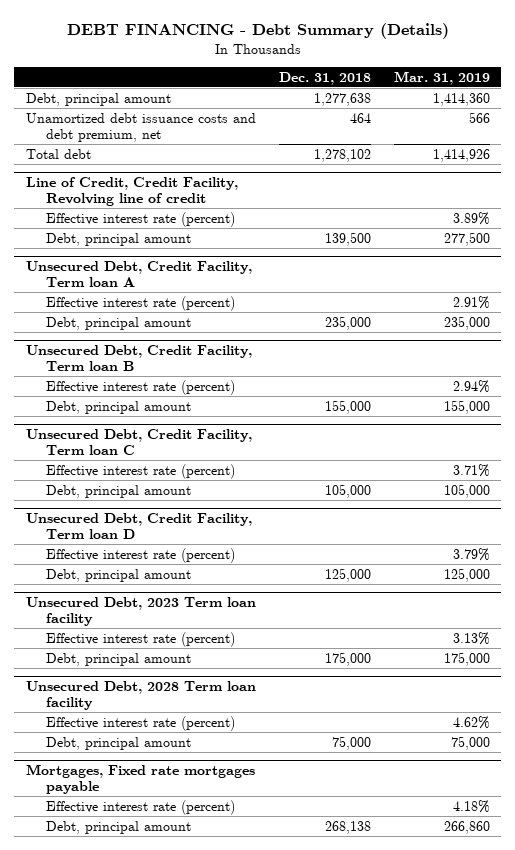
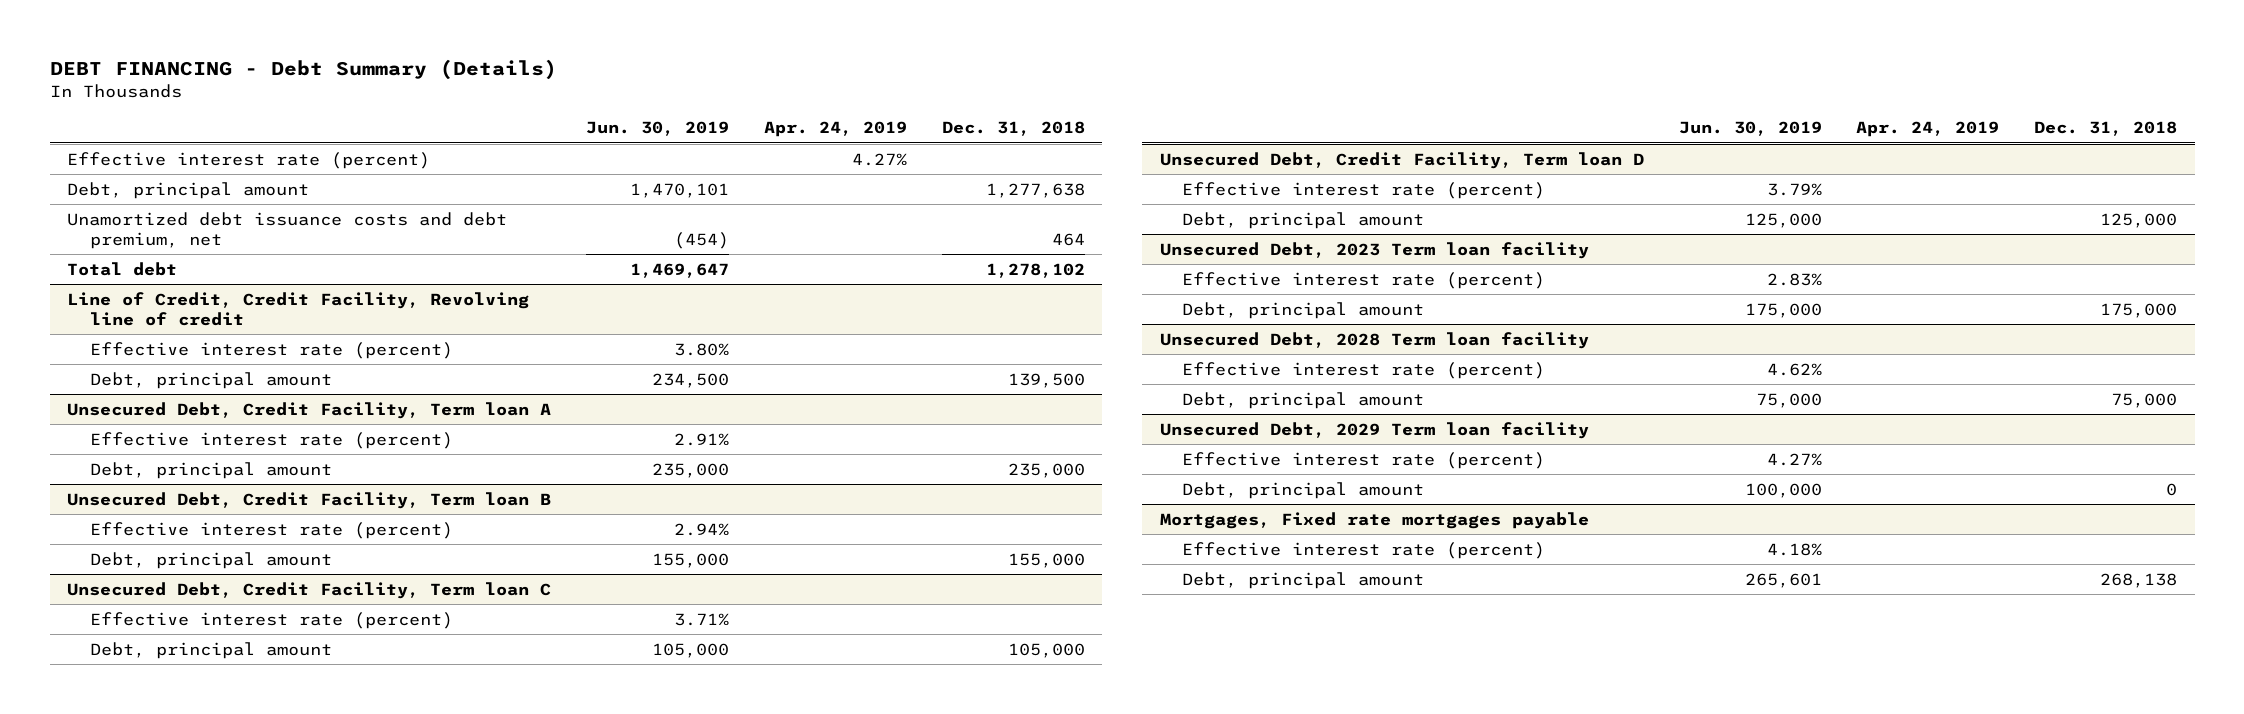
[393,70,490,85] Mar. 31, 2019 -> none
none -> [585,121,729,137] Jun. 30, 2019
none -> [763,121,907,138] Apr. 24, 2019
none -> [67,151,431,169] Effective interest rate (percent)
none -> [1159,421,1589,439] Unsecured Debt, 2029 Term loan facility
none -> [1182,451,1546,469] Effective interest rate (percent)
none -> [1182,481,1425,499] Debt, principal amount

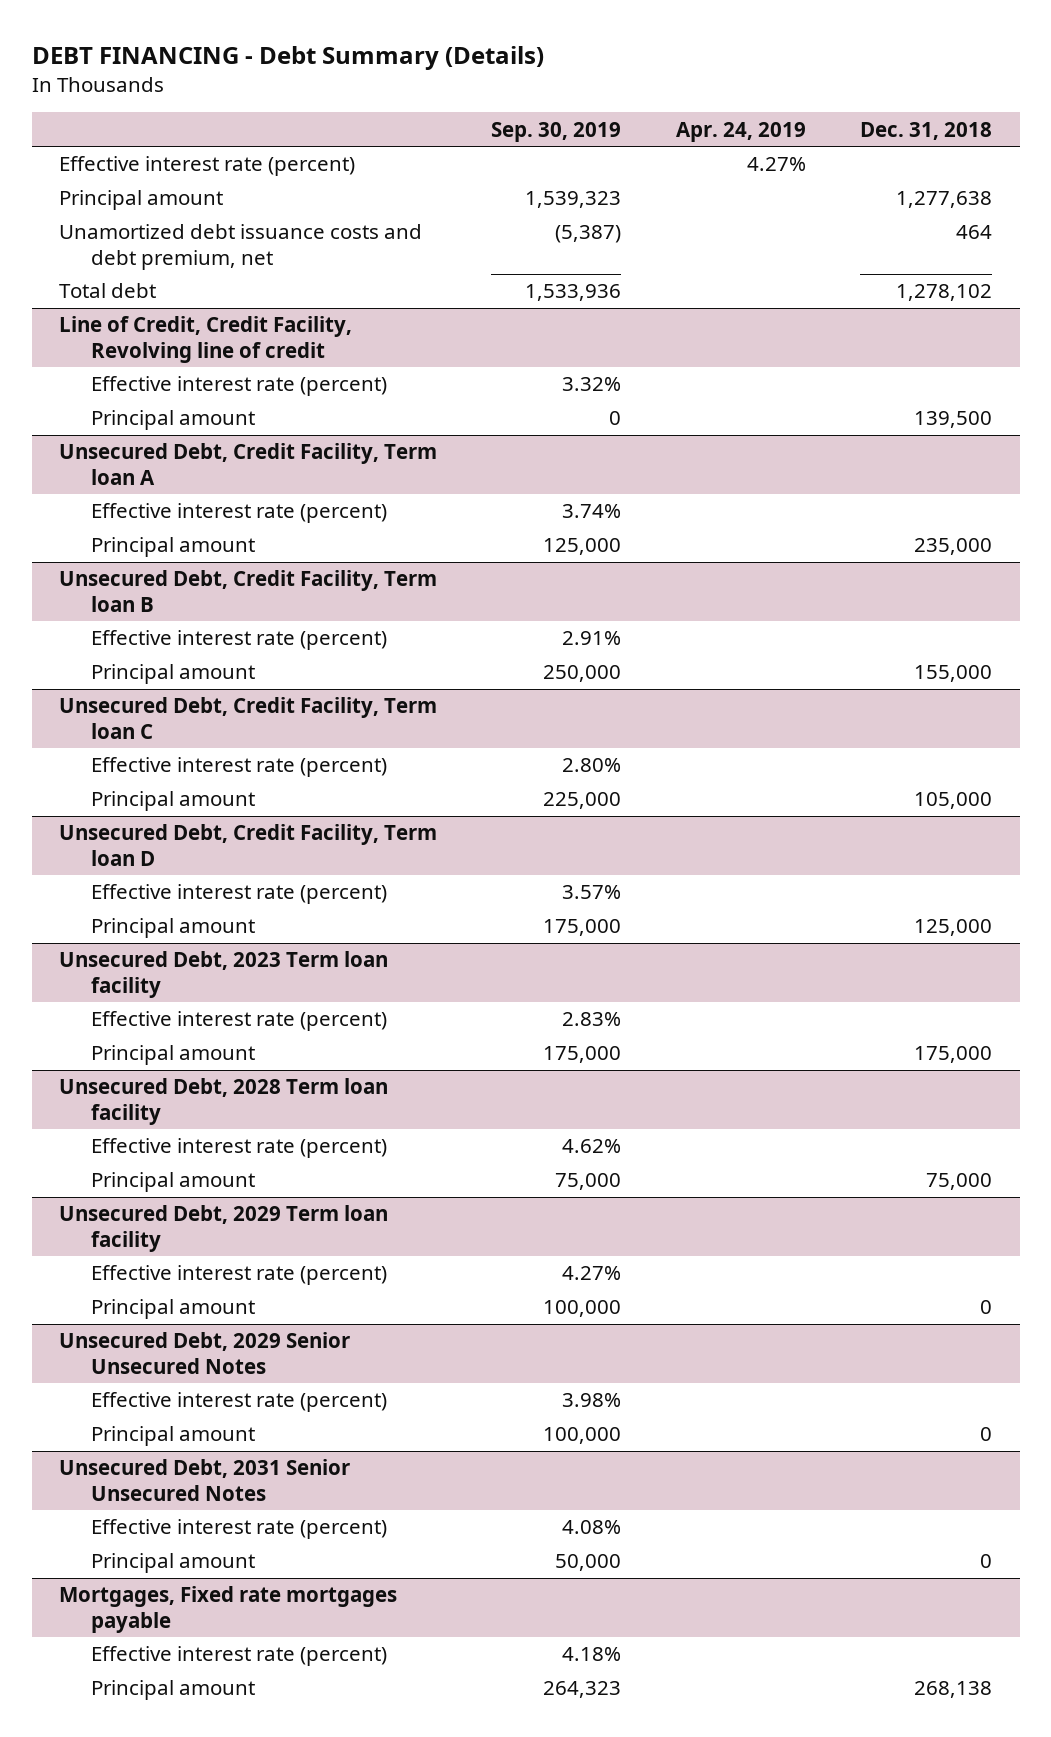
[585,121,729,137] Jun. 30, 2019 -> none
none -> [491,121,622,142] Sep. 30, 2019
[67,181,310,199] Debt, principal amount -> [58,190,223,211] Principal amount
[89,371,332,389] Debt, principal amount -> [91,410,256,431] Principal amount
[89,461,332,479] Debt, principal amount -> [91,537,256,558] Principal amount
[89,551,332,569] Debt, principal amount -> [91,664,256,685] Principal amount
[89,641,332,659] Debt, principal amount -> [91,791,256,812] Principal amount
[1182,211,1425,229] Debt, principal amount -> [91,918,256,939] Principal amount
[1182,301,1425,319] Debt, principal amount -> [91,1045,256,1066] Principal amount
[1182,391,1425,409] Debt, principal amount -> [91,1172,256,1193] Principal amount
[1182,481,1425,499] Debt, principal amount -> [91,1299,256,1320] Principal amount
none -> [58,1332,350,1374] Unsecured Debt, 2029 Senior Unsecured Notes
none -> [91,1392,388,1413] Effective interest rate (percent)
none -> [91,1426,256,1447] Principal amount
none -> [58,1459,350,1501] Unsecured Debt, 2031 Senior Unsecured Notes
none -> [91,1519,388,1540] Effective interest rate (percent)
none -> [91,1553,256,1574] Principal amount
[1182,571,1425,589] Debt, principal amount -> [91,1680,256,1701] Principal amount

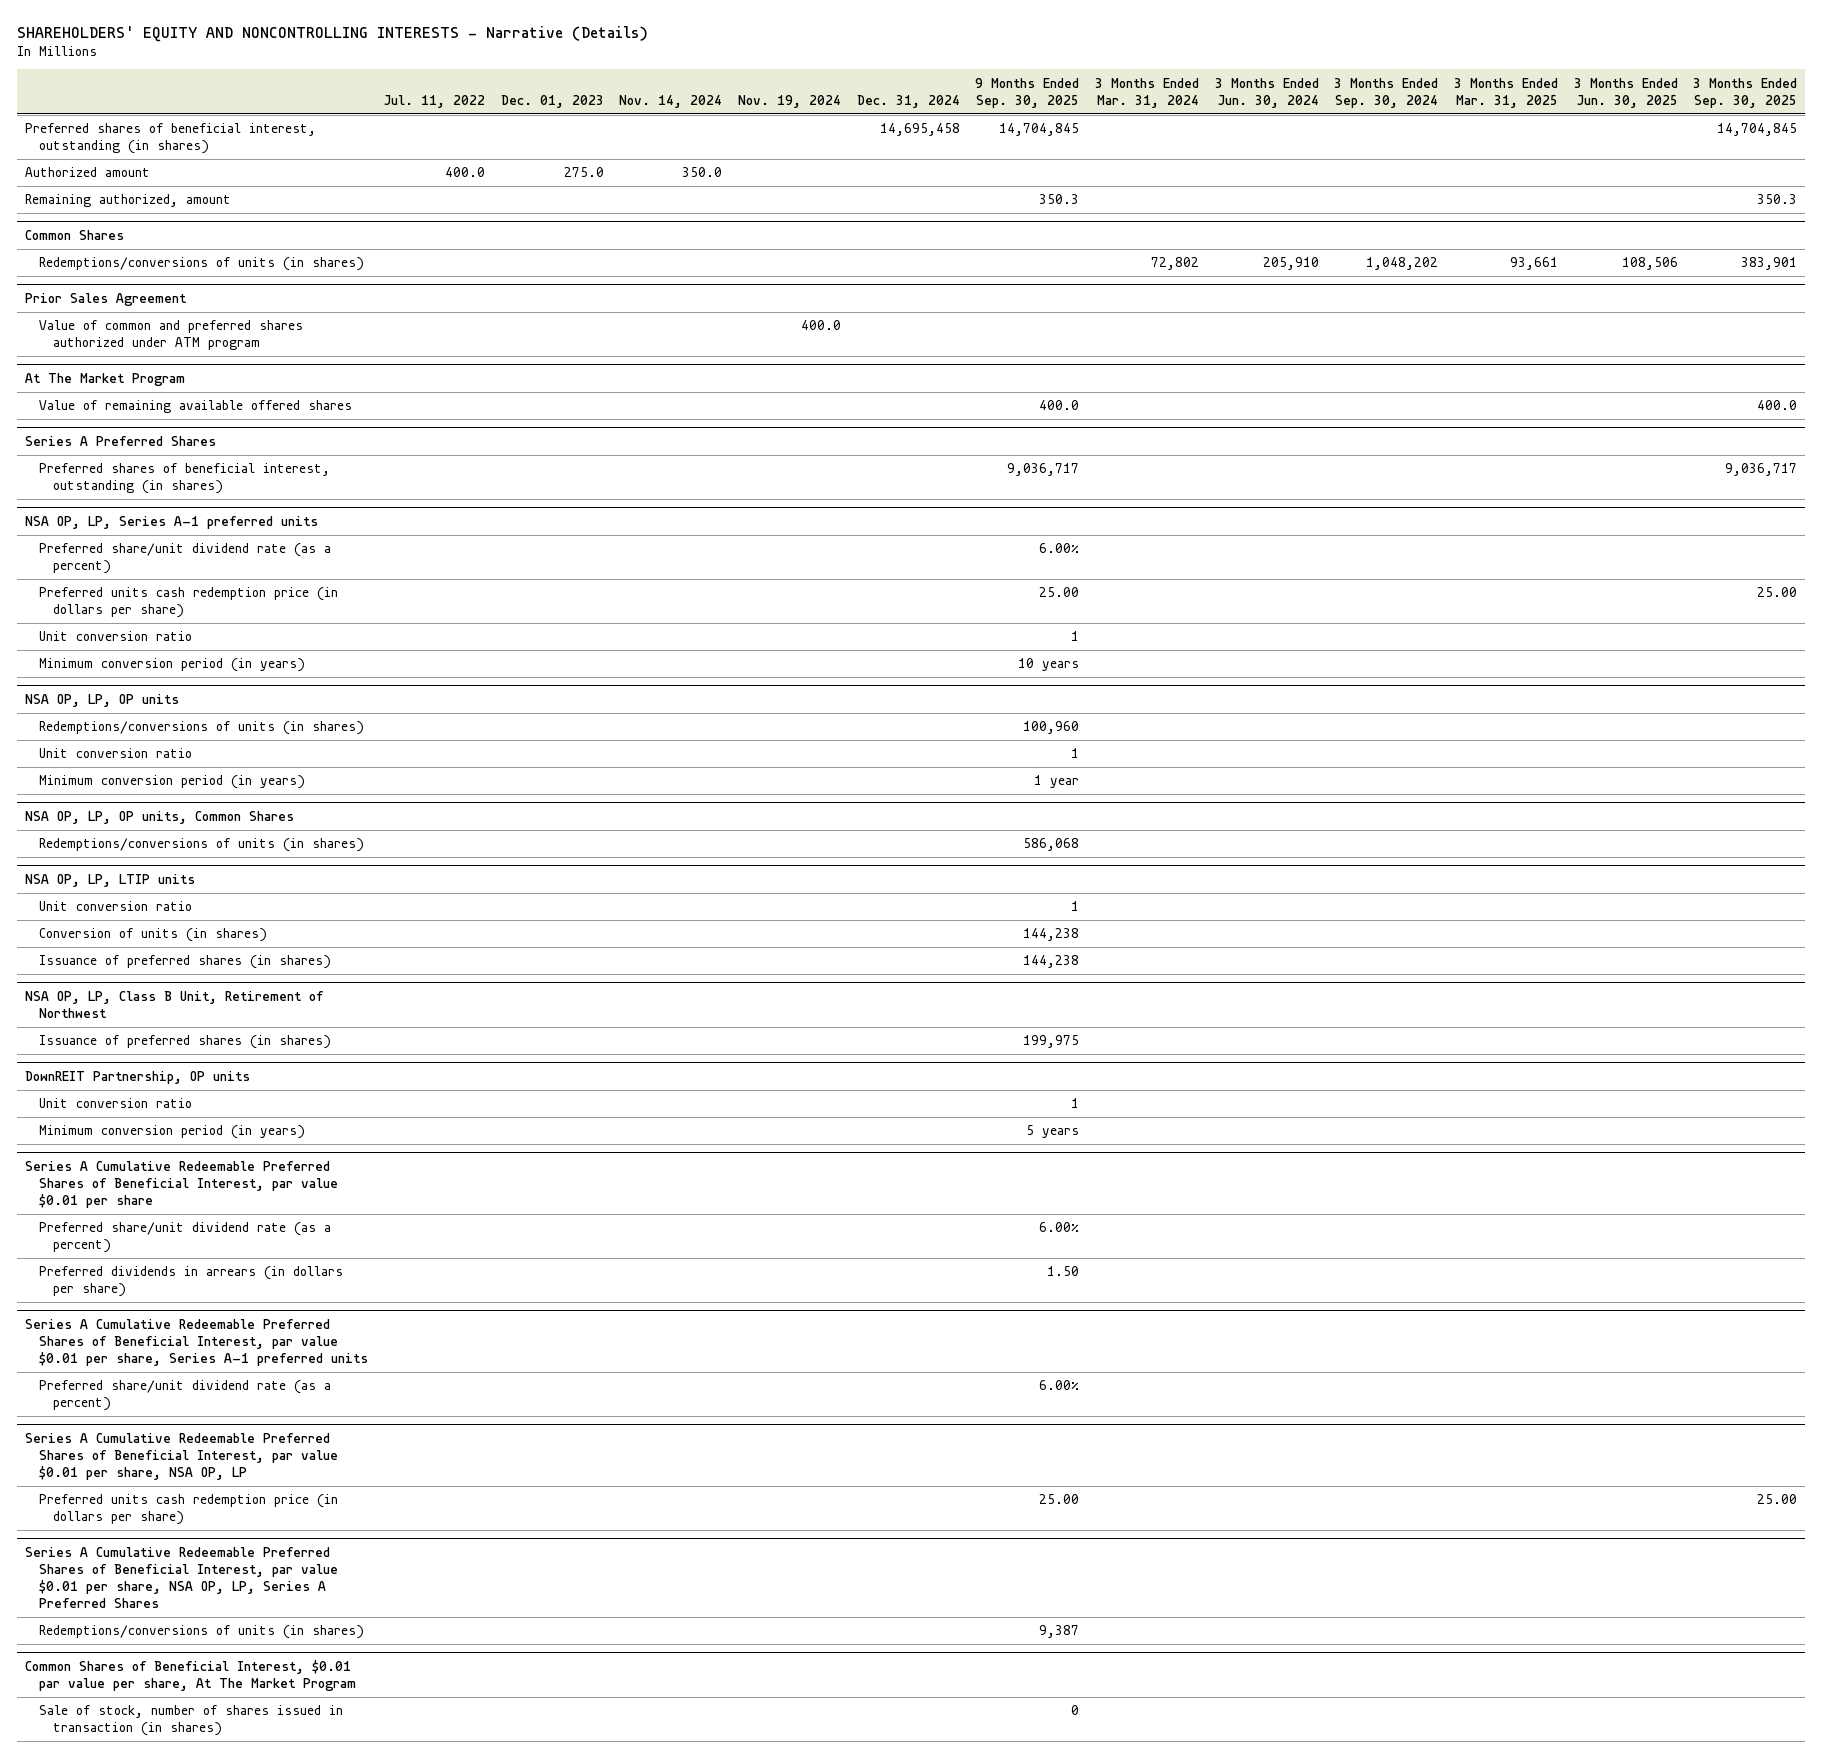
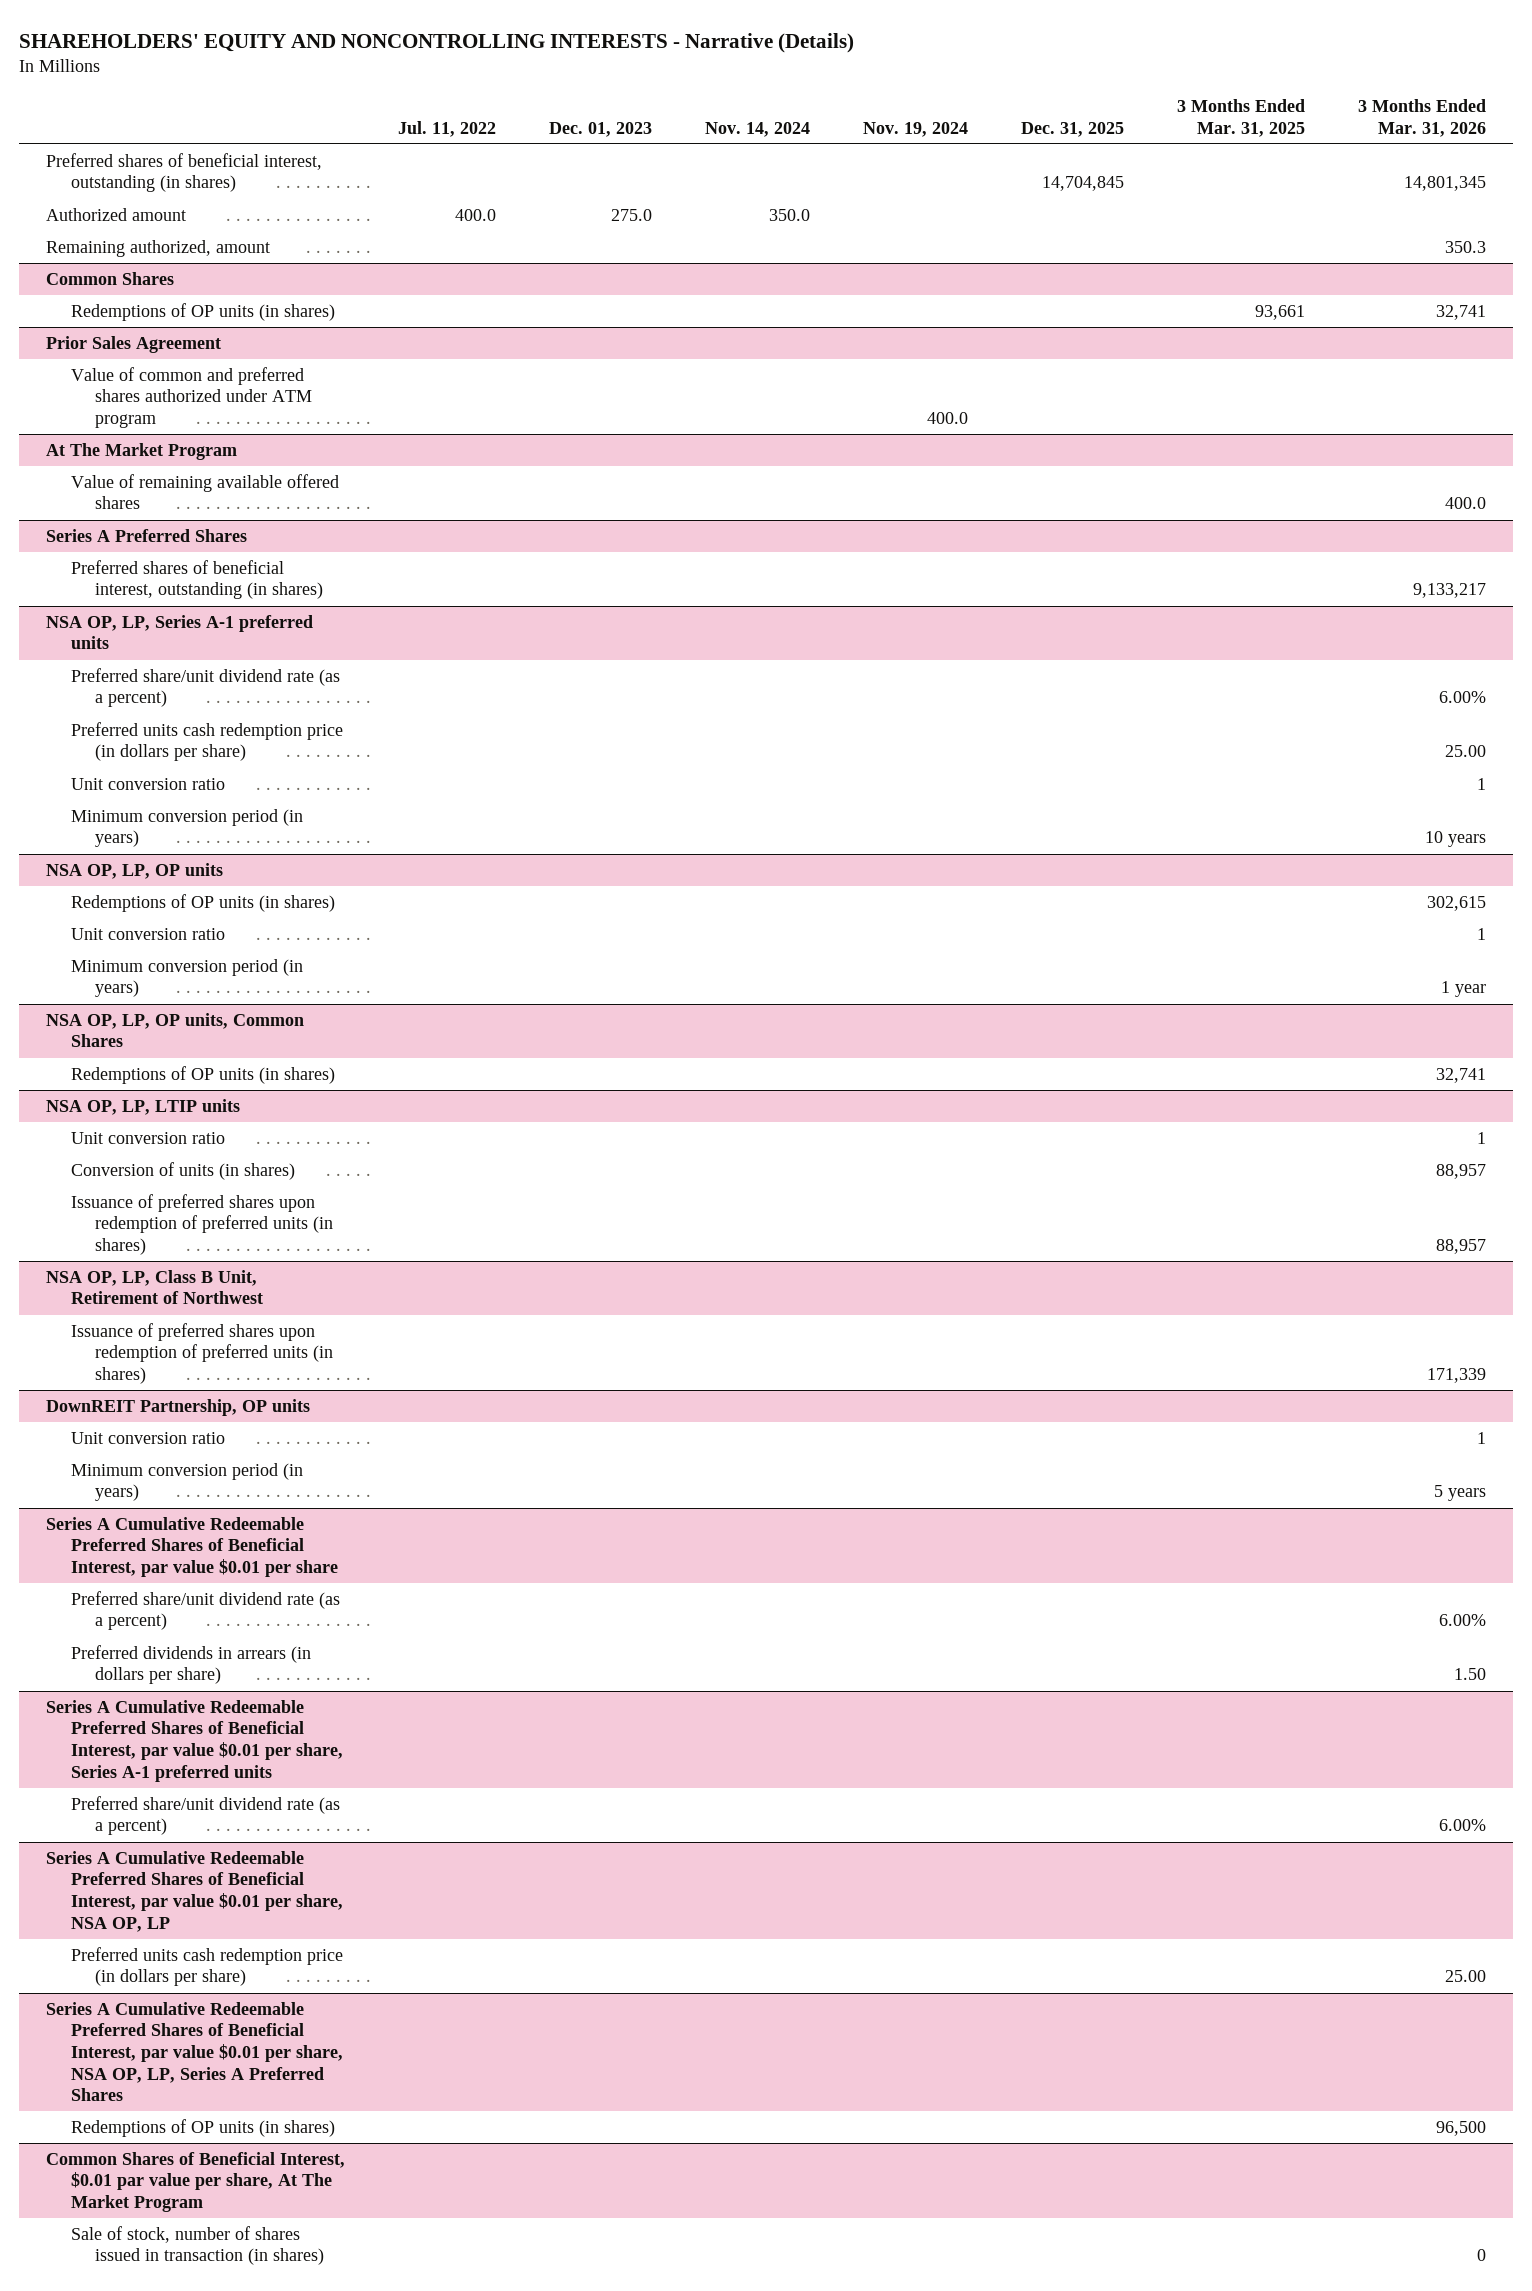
[856,94,960,108] Dec. 31, 2024 -> none
[975,77,1080,108] 9 Months Ended Sep. 30, 2025 -> none
[1094,77,1199,108] 3 Months Ended Mar. 31, 2024 -> none
[1214,77,1319,108] 3 Months Ended Jun. 30, 2024 -> none
[1334,77,1439,108] 3 Months Ended Sep. 30, 2024 -> none
[1573,77,1678,108] 3 Months Ended Jun. 30, 2025 -> none
[1693,77,1798,108] 3 Months Ended Sep. 30, 2025 -> none
none -> [1021,121,1125,137] Dec. 31, 2025
none -> [1358,99,1487,137] 3 Months Ended Mar. 31, 2026
[39,257,365,272] Redemptions/conversions of units (in shares) -> [70,302,335,321] Redemptions of OP units (in shares)
[39,721,365,736] Redemptions/conversions of units (in shares) -> [70,893,335,912] Redemptions of OP units (in shares)
[39,838,365,853] Redemptions/conversions of units (in shares) -> [70,1065,335,1084] Redemptions of OP units (in shares)
[39,955,332,970] Issuance of preferred shares (in shares) -> [70,1193,334,1256] Issuance of preferred shares upon redemption of preferred units (in shares)
[39,1035,332,1050] Issuance of preferred shares (in shares) -> [70,1322,334,1385] Issuance of preferred shares upon redemption of preferred units (in shares)
[39,1625,365,1640] Redemptions/conversions of units (in shares) -> [70,2118,335,2137] Redemptions of OP units (in shares)

